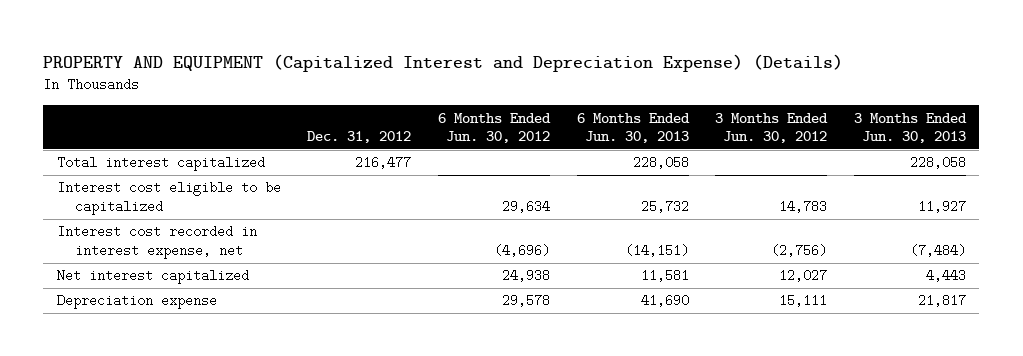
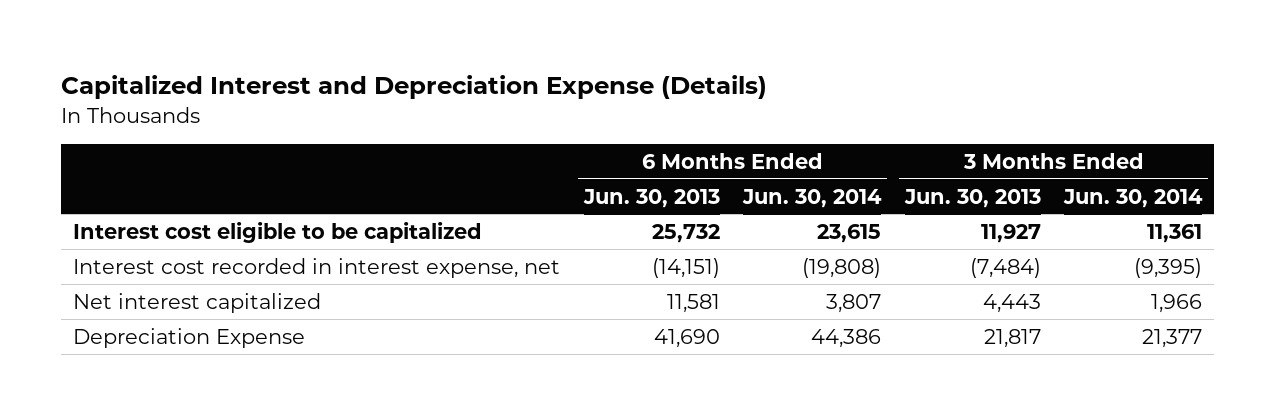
[43,53,844,72] PROPERTY AND EQUIPMENT (Capitalized Interest and Depreciation Expense) (Details) -> [61,75,768,100] Capitalized Interest and Depreciation Expense (Details)
[307,131,412,144] Dec. 31, 2012 -> none
[438,112,552,144] 6 Months Ended Jun. 30, 2012 -> none
[715,112,829,144] 3 Months Ended Jun. 30, 2012 -> none
none -> [742,188,883,208] Jun. 30, 2014
none -> [1063,188,1204,208] Jun. 30, 2014
[56,156,265,172] Total interest capitalized -> none
[56,294,217,310] Depreciation expense -> [73,327,306,348] Depreciation Expense

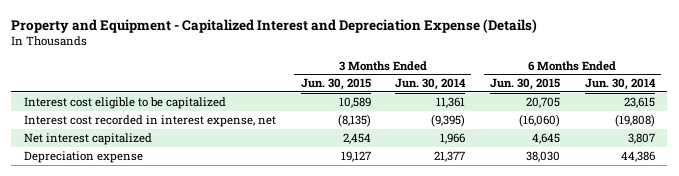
[61,75,768,100] Capitalized Interest and Depreciation Expense (Details) -> [11,18,538,33] Property and Equipment - Capitalized Interest and Depreciation Expense (Details)
[582,188,720,208] Jun. 30, 2013 -> none
[903,188,1041,208] Jun. 30, 2013 -> none
none -> [300,78,371,91] Jun. 30, 2015
none -> [489,78,560,91] Jun. 30, 2015
[73,327,306,348] Depreciation Expense -> [23,150,143,163] Depreciation expense

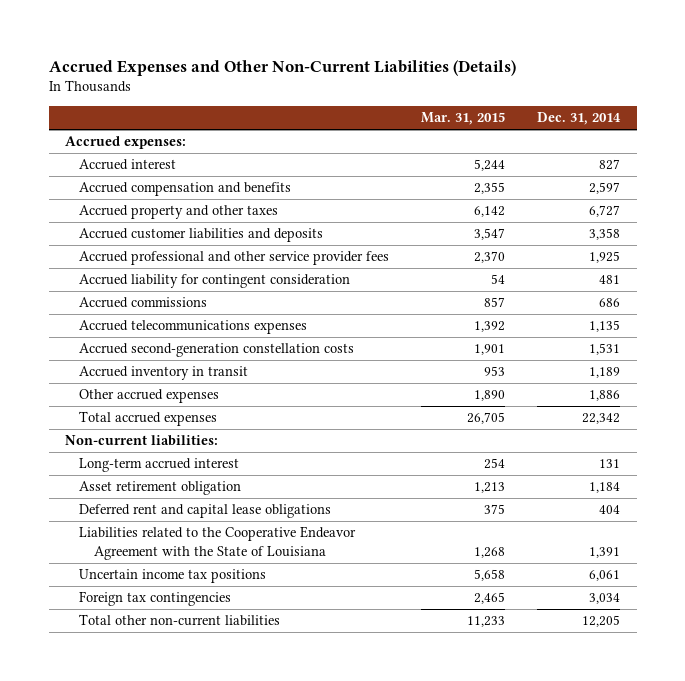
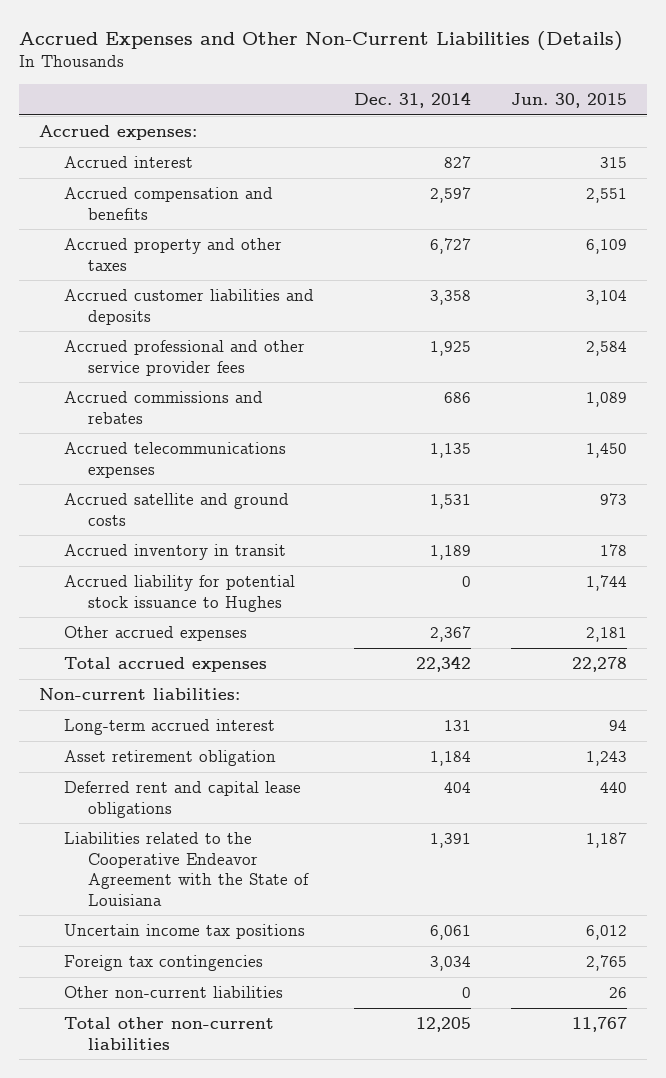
[421,112,506,126] Mar. 31, 2015 -> none
none -> [510,92,627,108] Jun. 30, 2015
[79,274,351,289] Accrued liability for contingent consideration -> none
[79,297,208,309] Accrued commissions -> [63,391,263,424] Accrued commissions and rebates
[79,343,355,358] Accrued second-generation constellation costs -> [63,493,289,526] Accrued satellite and ground costs
none -> [63,575,295,612] Accrued liability for potential stock issuance to Hughes
[589,390,621,402] 1,886 -> [429,626,471,643] 2,367
none -> [63,986,283,999] Other non-current liabilities

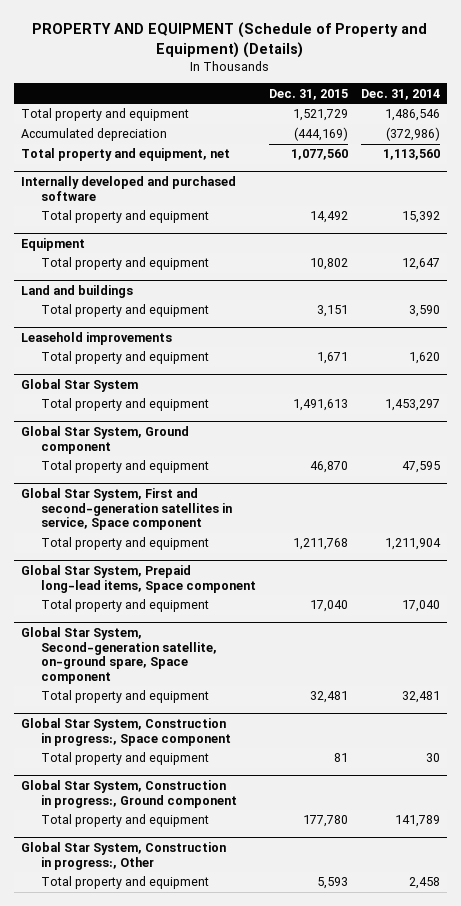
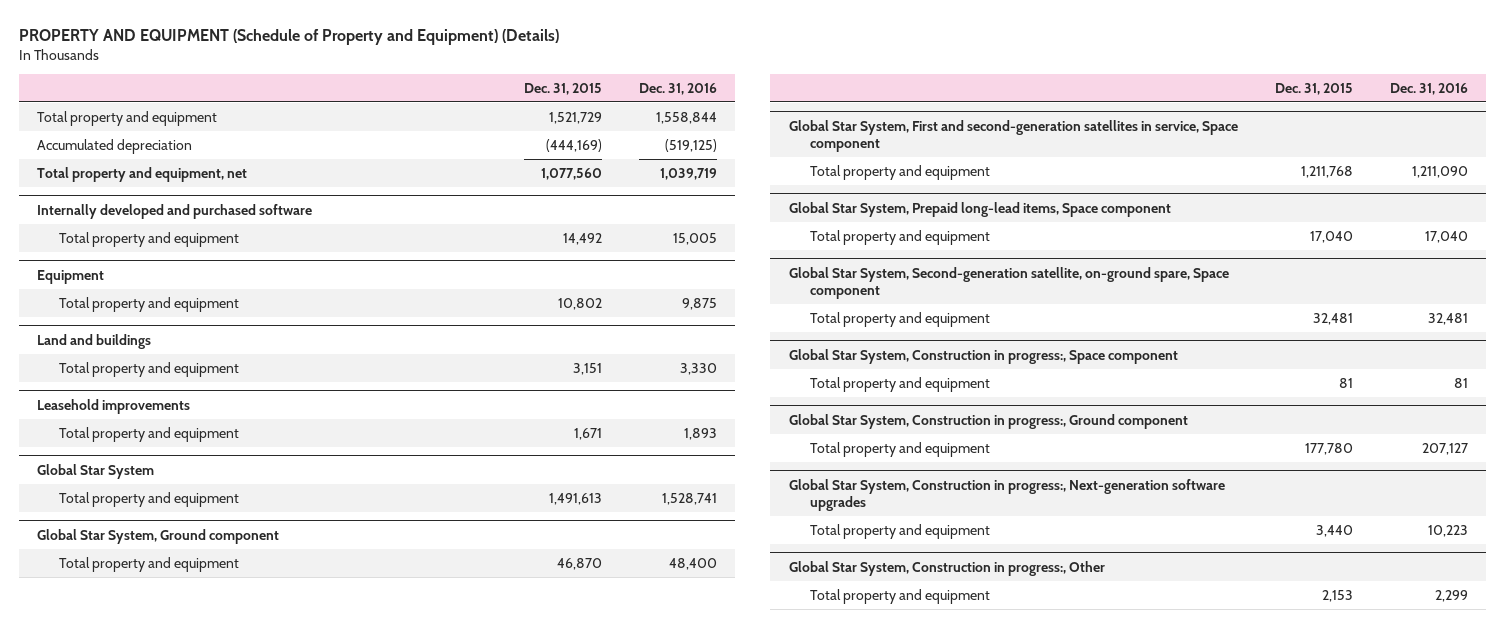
[361,88,441,100] Dec. 31, 2014 -> none
none -> [638,82,717,95] Dec. 31, 2016
none -> [788,478,1225,511] Global Star System, Construction in progress:, Next-generation software upgrades
none -> [810,523,991,539] Total property and equipment
[316,877,348,890] 5,593 -> [1321,589,1353,602] 2,153

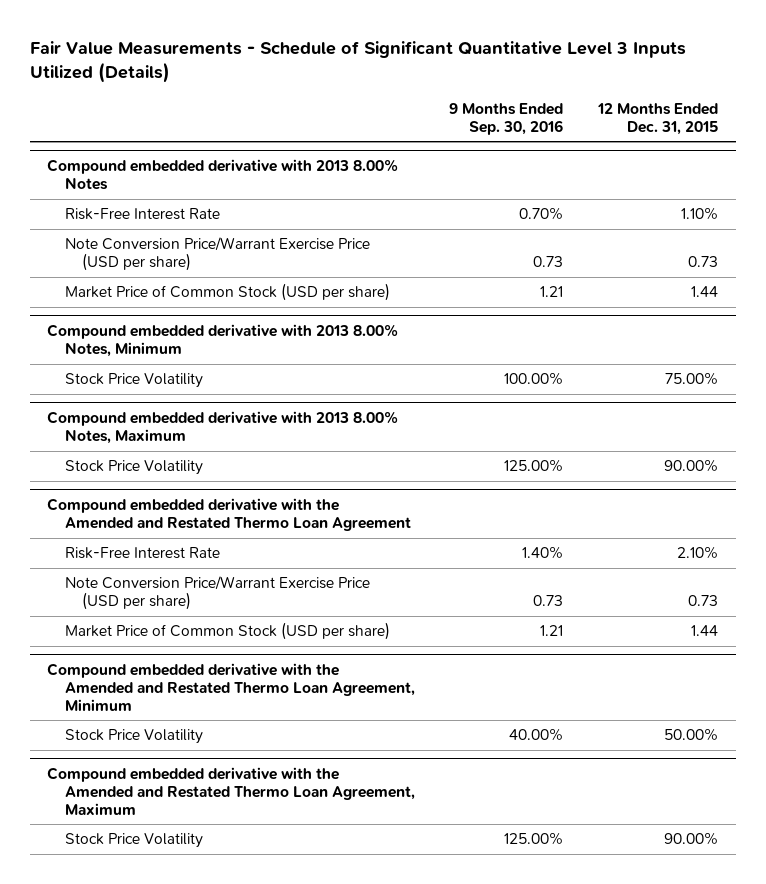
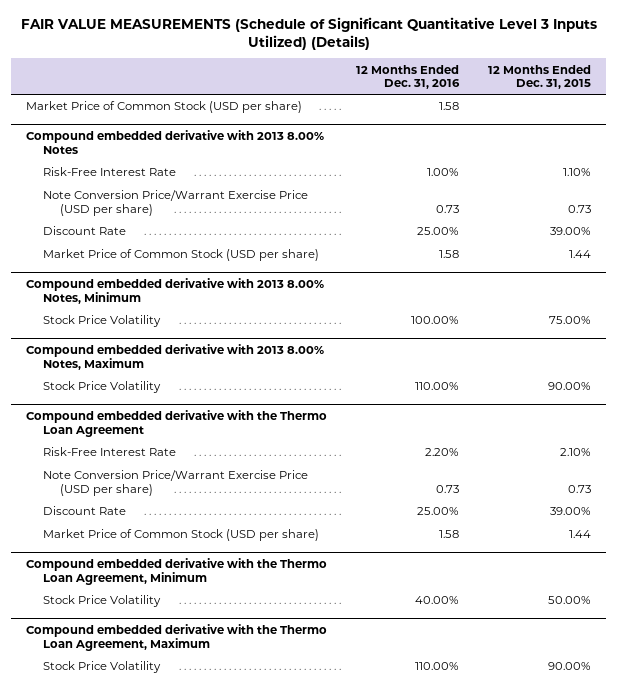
[29,41,686,84] Fair Value Measurements - Schedule of Significant Quantitative Level 3 Inputs Utilized (Details) -> [20,16,597,50] FAIR VALUE MEASUREMENTS (Schedule of Significant Quantitative Level 3 Inputs Utilized) (Details)
[449,102,564,135] 9 Months Ended Sep. 30, 2016 -> none
none -> [356,64,461,90] 12 Months Ended Dec. 31, 2016
none -> [25,101,302,114] Market Price of Common Stock (USD per share)
none -> [42,226,126,236] Discount Rate
[47,498,411,531] Compound embedded derivative with the Amended and Restated Thermo Loan Agreement -> [25,410,327,437] Compound embedded derivative with the Thermo Loan Agreement
none -> [42,506,126,516] Discount Rate
[47,663,415,711] Compound embedded derivative with the Amended and Restated Thermo Loan Agreement, Minimum -> [25,558,327,585] Compound embedded derivative with the Thermo Loan Agreement, Minimum
[47,767,415,815] Compound embedded derivative with the Amended and Restated Thermo Loan Agreement, Maximum -> [25,624,327,651] Compound embedded derivative with the Thermo Loan Agreement, Maximum

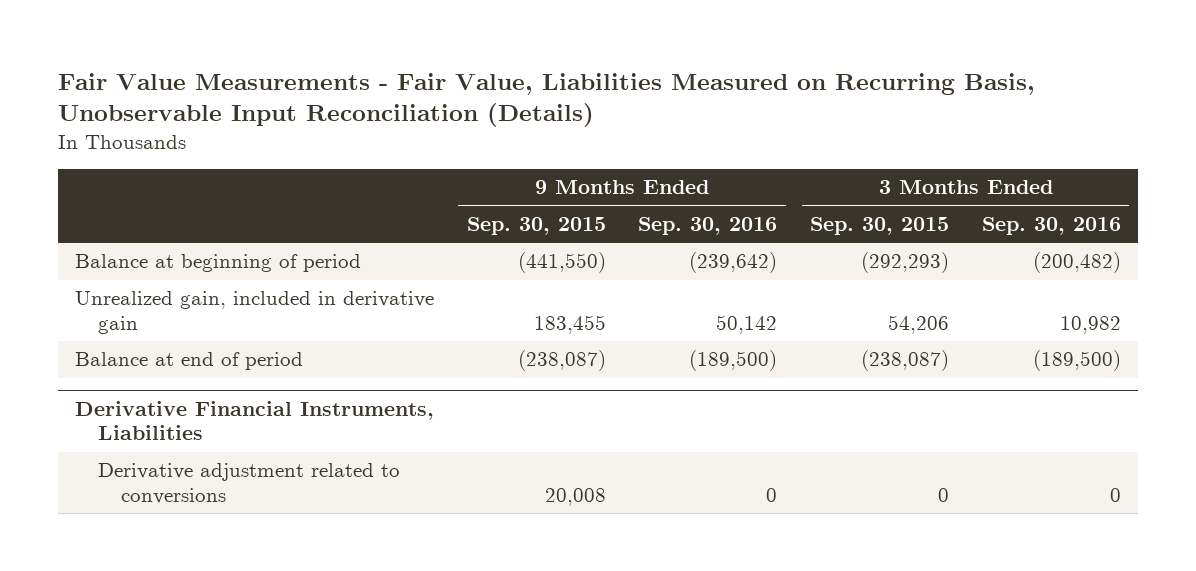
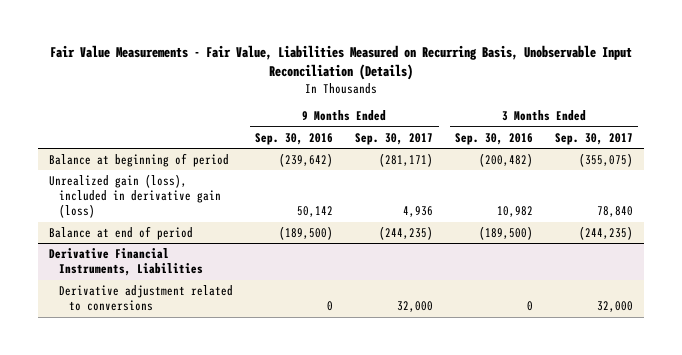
[466,217,606,236] Sep. 30, 2015 -> none
[810,217,950,236] Sep. 30, 2015 -> none
none -> [355,132,434,145] Sep. 30, 2017
none -> [554,132,633,145] Sep. 30, 2017
[74,291,434,335] Unrealized gain, included in derivative gain -> [48,174,222,219] Unrealized gain (loss), included in derivative gain (loss)

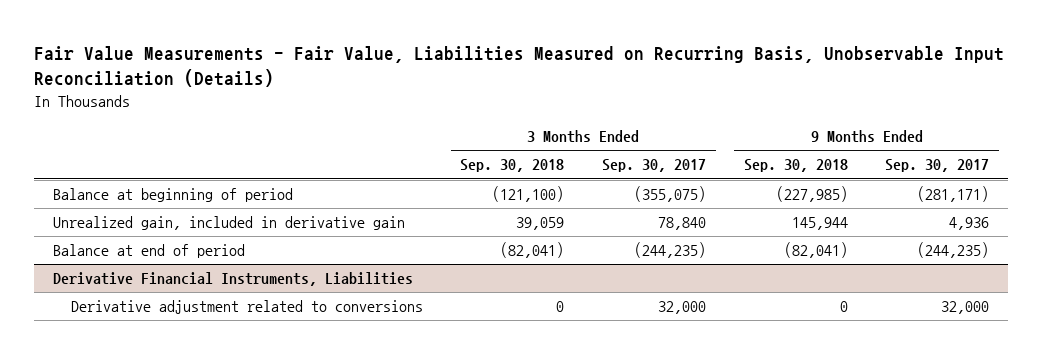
[255,132,334,145] Sep. 30, 2016 -> none
[455,132,534,145] Sep. 30, 2016 -> none
none -> [460,159,565,173] Sep. 30, 2018
none -> [743,159,848,173] Sep. 30, 2018
[48,174,222,219] Unrealized gain (loss), included in derivative gain (loss) -> [52,216,405,231] Unrealized gain, included in derivative gain

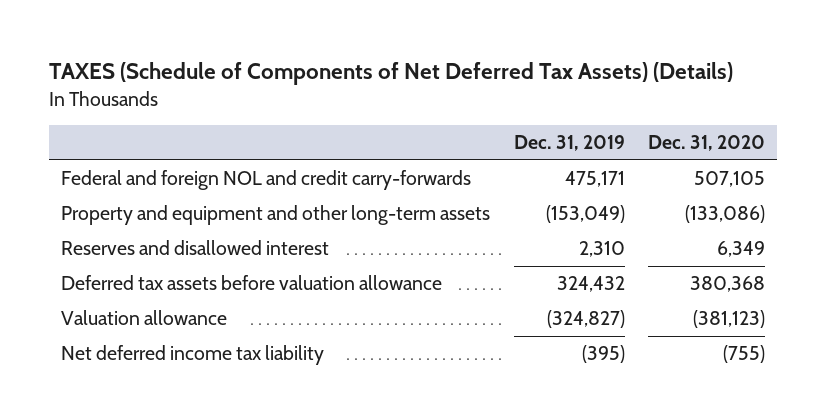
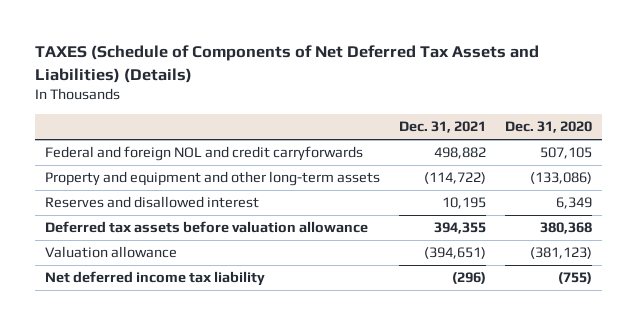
[49,62,734,86] TAXES (Schedule of Components of Net Deferred Tax Assets) (Details) -> [34,45,539,83] TAXES (Schedule of Components of Net Deferred Tax Assets and Liabilities) (Details)
[513,135,625,152] Dec. 31, 2019 -> none
none -> [398,121,486,134] Dec. 31, 2021
[61,170,472,191] Federal and foreign NOL and credit carry-forwards -> [44,146,363,162] Federal and foreign NOL and credit carryforwards

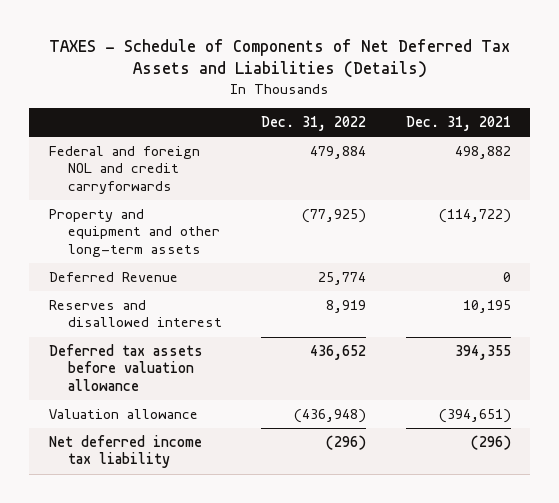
[34,45,539,83] TAXES (Schedule of Components of Net Deferred Tax Assets and Liabilities) (Details) -> [48,38,510,79] TAXES - Schedule of Components of Net Deferred Tax Assets and Liabilities (Details)
[505,121,593,134] Dec. 31, 2020 -> none
none -> [261,116,367,132] Dec. 31, 2022
none -> [48,272,178,283] Deferred Revenue

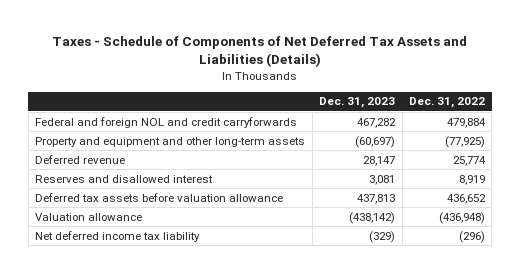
[48,38,510,79] TAXES - Schedule of Components of Net Deferred Tax Assets and Liabilities (Details) -> [52,36,468,68] Taxes - Schedule of Components of Net Deferred Tax Assets and Liabilities (Details)
[405,116,511,132] Dec. 31, 2021 -> none
none -> [319,97,396,109] Dec. 31, 2023
[48,272,178,283] Deferred Revenue -> [35,154,126,164] Deferred revenue

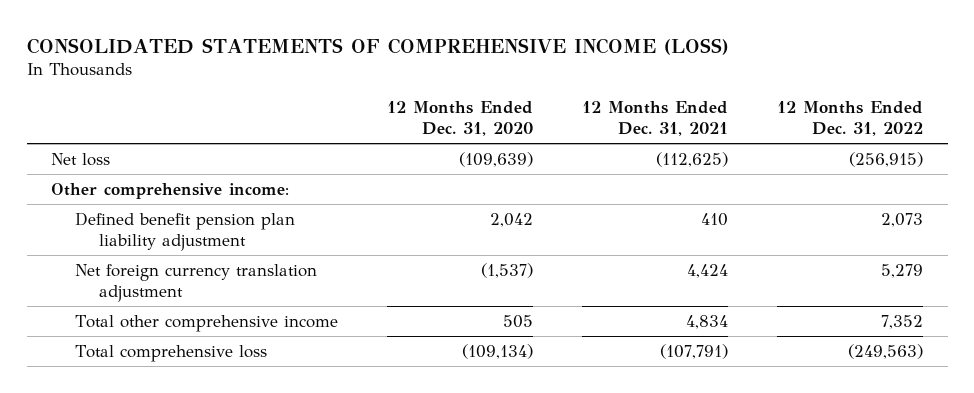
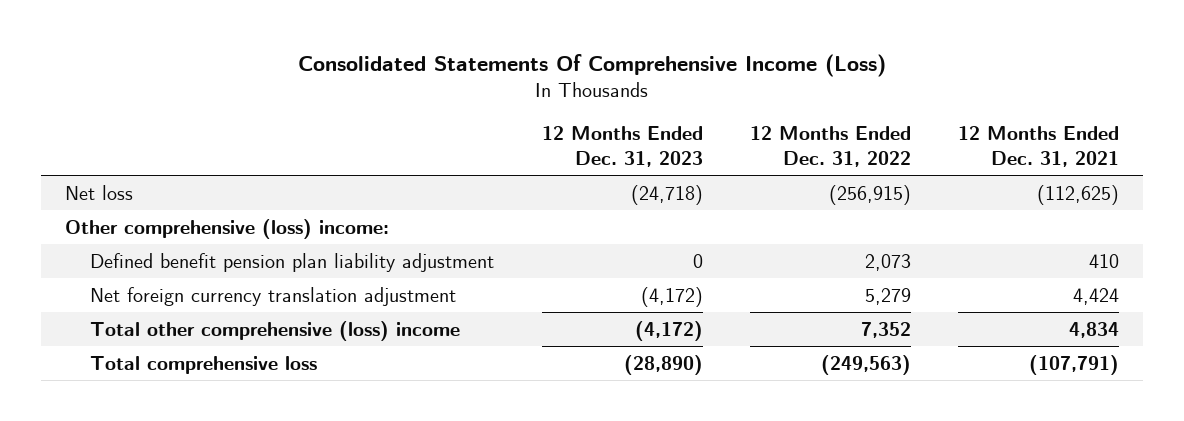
[26,37,729,55] CONSOLIDATED STATEMENTS OF COMPREHENSIVE INCOME (LOSS) -> [298,54,887,78] Consolidated Statements Of Comprehensive Income (Loss)
[387,101,534,136] 12 Months Ended Dec. 31, 2020 -> none
none -> [541,126,703,167] 12 Months Ended Dec. 31, 2023
[51,182,290,199] Other comprehensive income: -> [64,218,389,239] Other comprehensive (loss) income:
[75,314,339,332] Total other comprehensive income -> [90,320,461,341] Total other comprehensive (loss) income

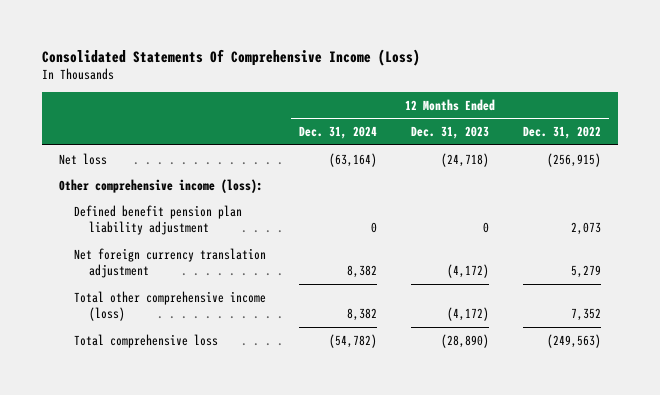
[958,126,1120,167] 12 Months Ended Dec. 31, 2021 -> none
none -> [299,126,378,140] Dec. 31, 2024
[64,218,389,239] Other comprehensive (loss) income: -> [58,178,263,193] Other comprehensive income (loss):
[90,320,461,341] Total other comprehensive (loss) income -> [73,290,266,322] Total other comprehensive income (loss)

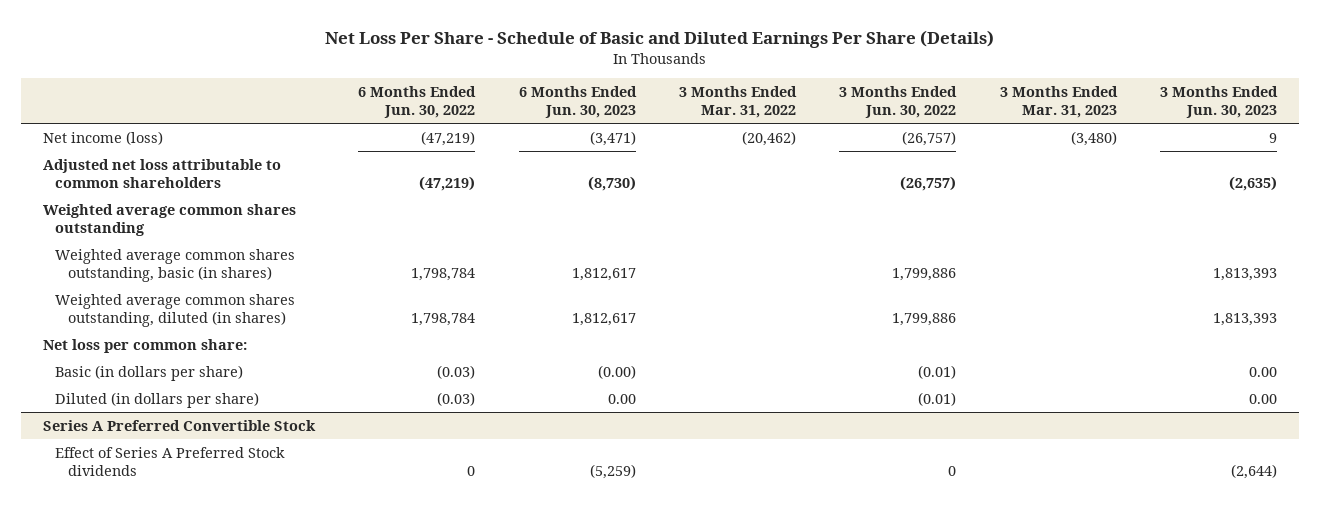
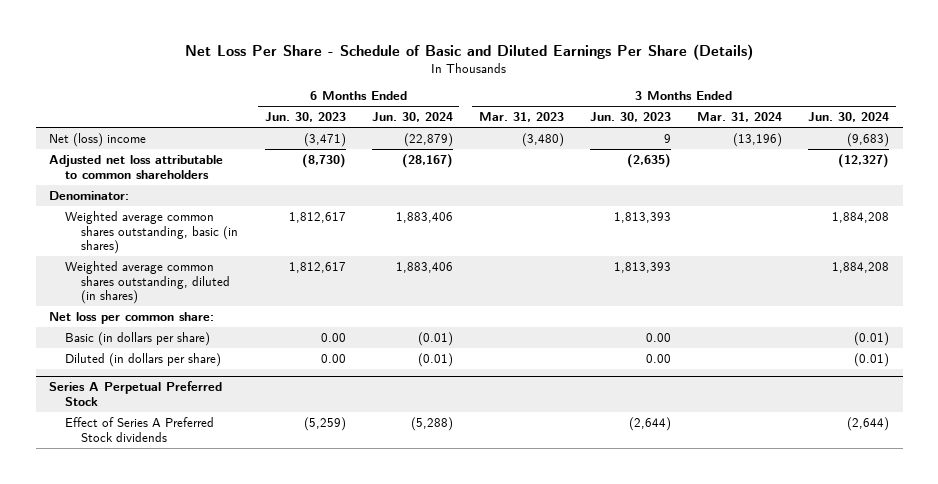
[358,86,477,118] 6 Months Ended Jun. 30, 2022 -> none
[678,86,797,118] 3 Months Ended Mar. 31, 2022 -> none
[839,86,958,118] 3 Months Ended Jun. 30, 2022 -> none
none -> [371,112,453,123] Jun. 30, 2024
none -> [697,112,783,123] Mar. 31, 2024
none -> [808,112,890,123] Jun. 30, 2024
[42,130,163,145] Net income (loss) -> [48,132,146,147] Net (loss) income
[42,203,296,236] Weighted average common shares outstanding -> [48,190,129,200] Denominator:
[597,364,636,379] (0.00) -> [320,332,346,342] 0.00
[42,419,316,431] Series A Preferred Convertible Stock -> [48,381,222,406] Series A Perpetual Preferred Stock

